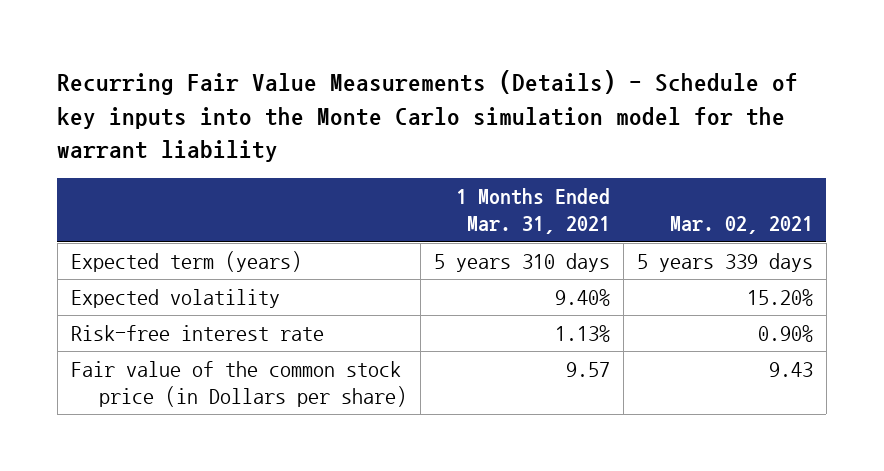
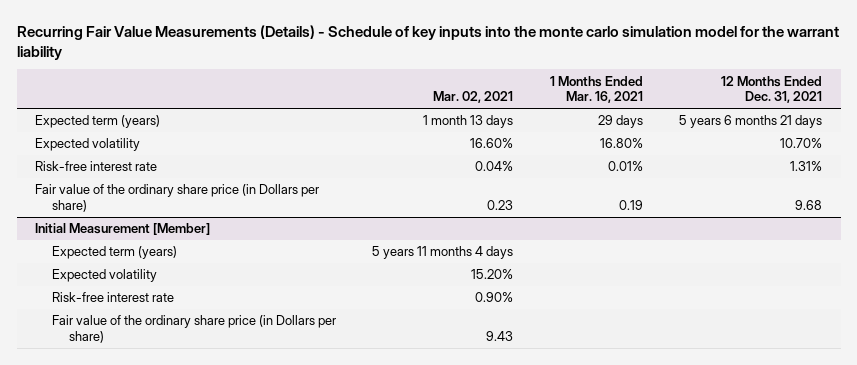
[57,70,799,162] Recurring Fair Value Measurements (Details) - Schedule of key inputs into the Monte Carlo simulation model for the warrant liability -> [16,24,839,60] Recurring Fair Value Measurements (Details) - Schedule of key inputs into the monte carlo simulation model for the warrant liability
[456,188,611,235] 1 Months Ended Mar. 31, 2021 -> none
none -> [549,75,643,104] 1 Months Ended Mar. 16, 2021
none -> [721,75,823,104] 12 Months Ended Dec. 31, 2021
[636,252,813,272] 5 years 339 days -> [423,115,514,129] 1 month 13 days
none -> [35,138,141,152] Expected volatility
none -> [35,161,158,172] Risk-free interest rate
none -> [35,184,320,212] Fair value of the ordinary share price (in Dollars per share)
none -> [35,223,211,236] Initial Measurement [Member]
none -> [51,246,177,260] Expected term (years)
[70,360,408,408] Fair value of the common stock price (in Dollars per share) -> [51,315,336,343] Fair value of the ordinary share price (in Dollars per share)

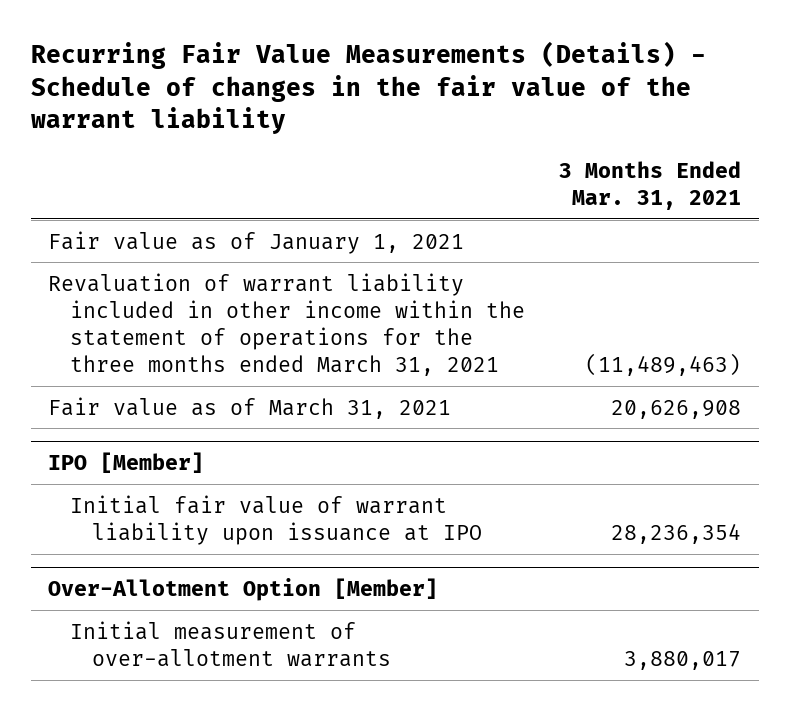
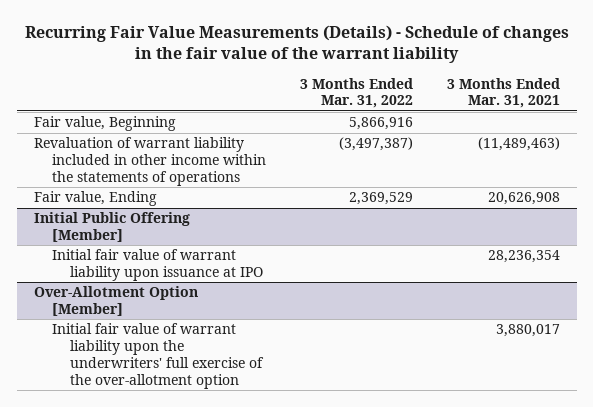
none -> [299,77,413,109] 3 Months Ended Mar. 31, 2022
[47,230,464,254] Fair value as of January 1, 2021 -> none
none -> [33,116,176,132] Fair value, Beginning
[47,272,525,377] Revaluation of warrant liability included in other income within the statement of operations for the three months ended March 31, 2021 -> [33,137,266,186] Revaluation of warrant liability included in other income within the statements of operations
[47,396,451,419] Fair value as of March 31, 2021 -> [33,191,157,207] Fair value, Ending
[47,452,204,474] IPO [Member] -> [33,212,190,243] Initial Public Offering [Member]
[69,620,391,667] Initial measurement of over-allotment warrants -> [51,323,265,389] Initial fair value of warrant liability upon the underwriters' full exercise of the over-allotment option

